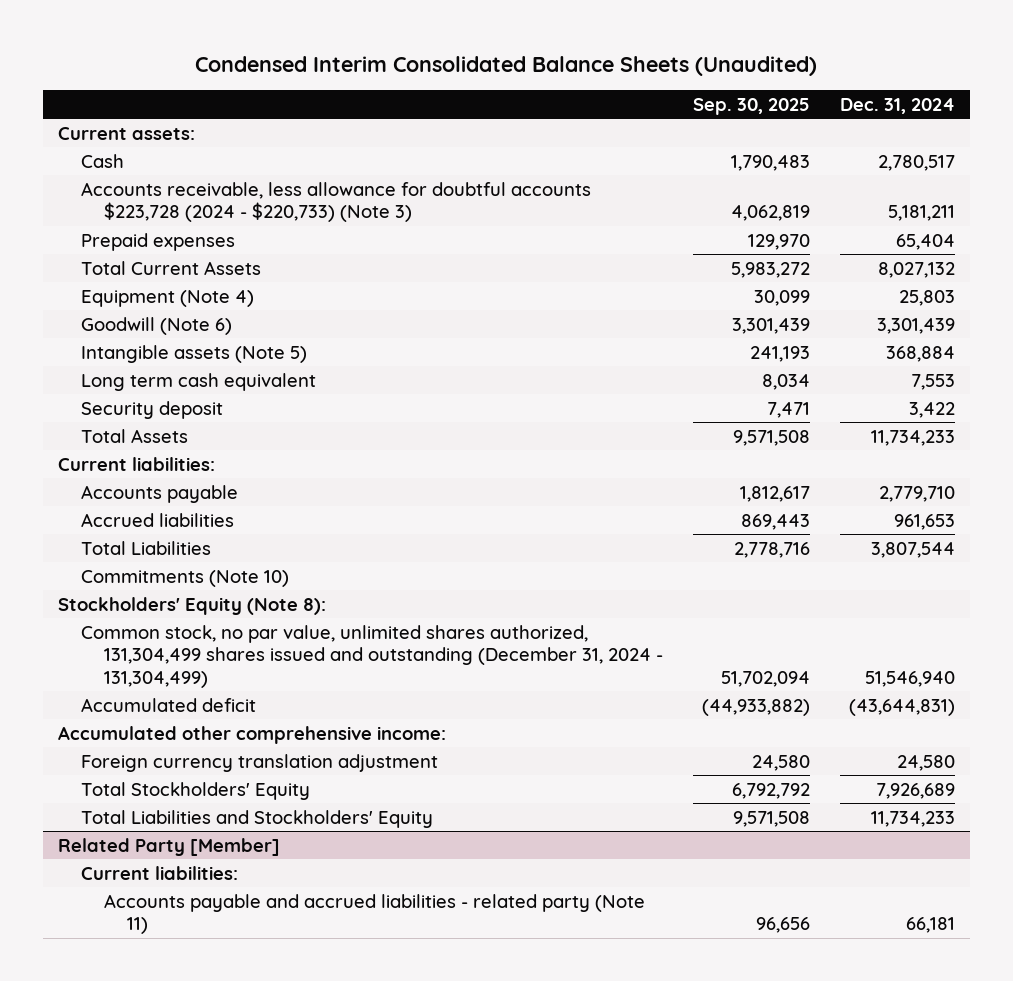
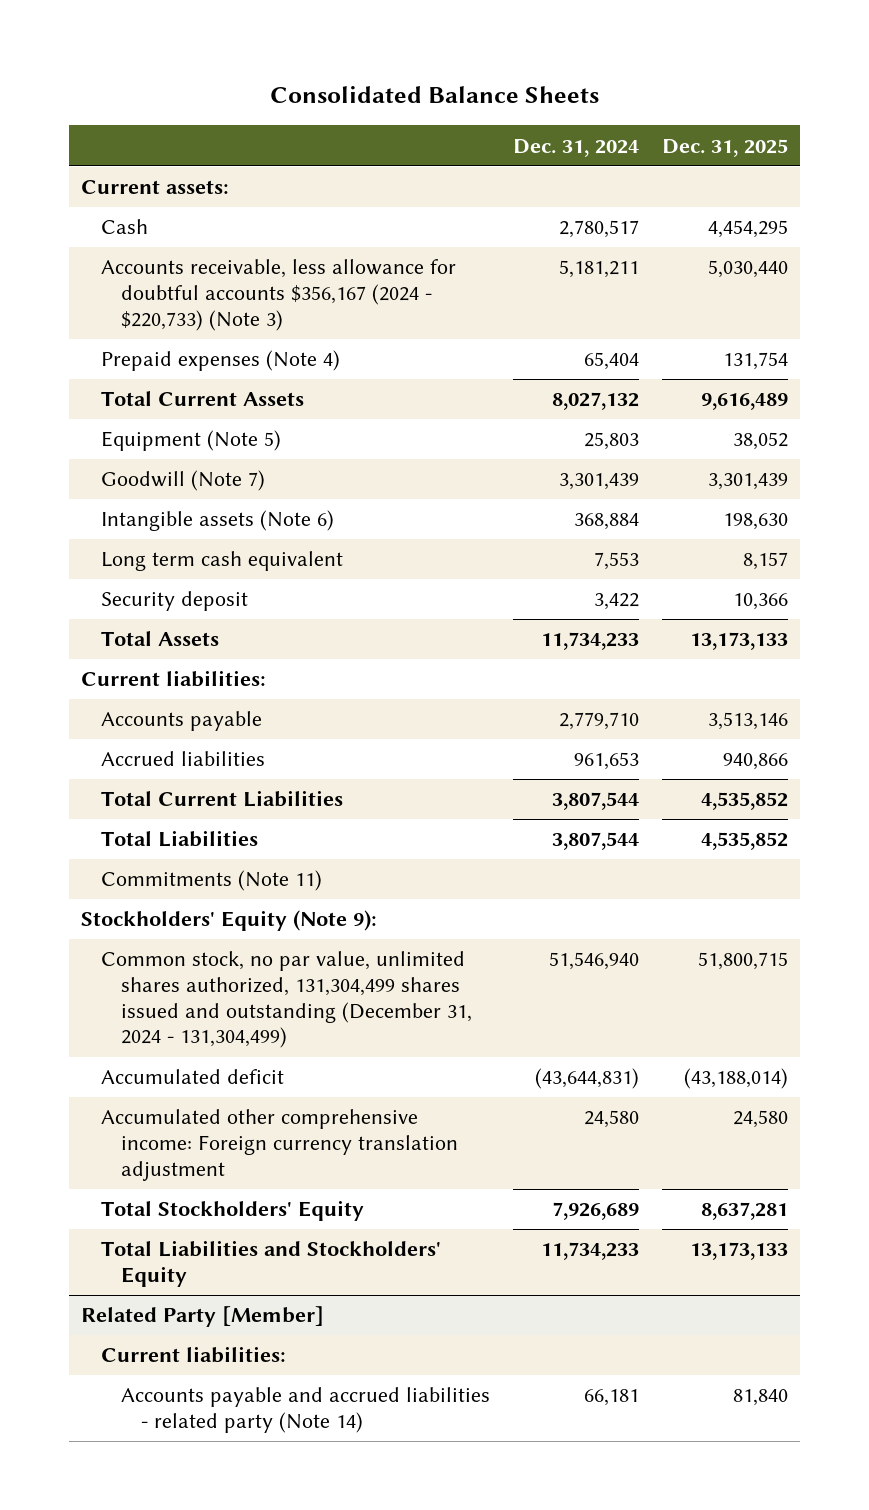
[195,55,818,76] Condensed Interim Consolidated Balance Sheets (Unaudited) -> [269,86,599,104] Consolidated Balance Sheets
[693,98,811,116] Sep. 30, 2025 -> none
none -> [662,138,789,157] Dec. 31, 2025
[80,181,591,223] Accounts receivable, less allowance for doubtful accounts $223,728 (2024 - $220,733) (Note 3) -> [101,259,457,331] Accounts receivable, less allowance for doubtful accounts $356,167 (2024 - $220,733) (Note 3)
[80,232,235,251] Prepaid expenses -> [101,350,341,372] Prepaid expenses (Note 4)
[80,289,254,307] Equipment (Note 4) -> [101,430,282,452] Equipment (Note 5)
[80,316,232,335] Goodwill (Note 6) -> [101,470,266,492] Goodwill (Note 7)
[80,344,307,363] Intangible assets (Note 5) -> [101,510,335,532] Intangible assets (Note 6)
none -> [101,790,344,808] Total Current Liabilities
[80,569,289,587] Commitments (Note 10) -> [101,870,323,892] Commitments (Note 11)
[57,596,326,615] Stockholders' Equity (Note 8): -> [80,910,377,932] Stockholders' Equity (Note 9):
[57,725,446,744] Accumulated other comprehensive income: -> none
[80,753,438,772] Foreign currency translation adjustment -> [101,1109,459,1181] Accumulated other comprehensive income: Foreign currency translation adjustment
[103,893,645,935] Accounts payable and accrued liabilities - related party (Note 11) -> [121,1387,491,1434] Accounts payable and accrued liabilities - related party (Note 14)

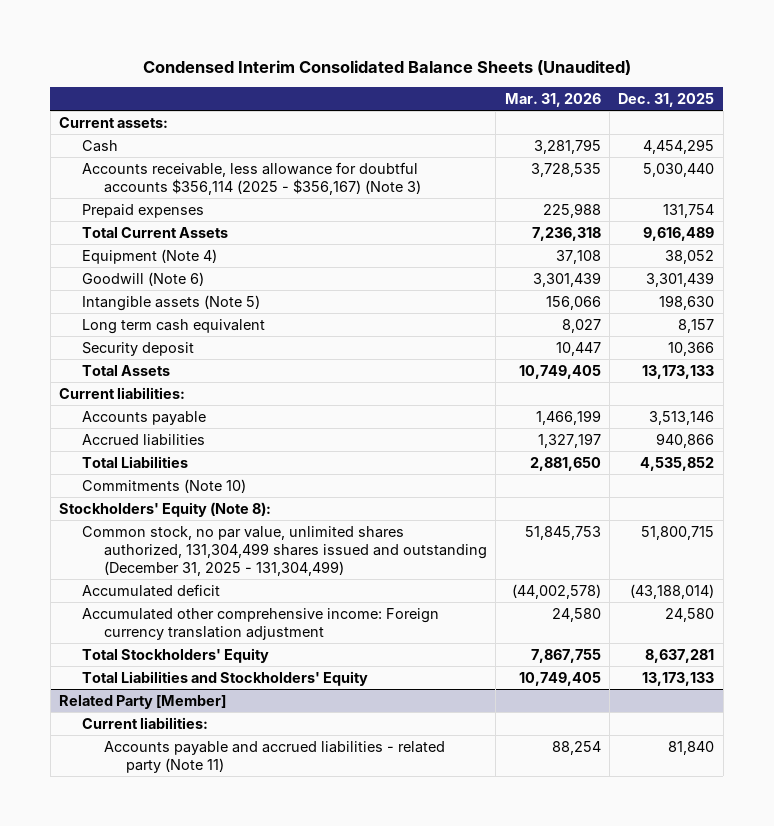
[269,86,599,104] Consolidated Balance Sheets -> [142,59,631,75] Condensed Interim Consolidated Balance Sheets (Unaudited)
[513,138,640,157] Dec. 31, 2024 -> none
none -> [504,93,601,108] Mar. 31, 2026
[101,259,457,331] Accounts receivable, less allowance for doubtful accounts $356,167 (2024 - $220,733) (Note 3) -> [81,161,421,195] Accounts receivable, less allowance for doubtful accounts $356,114 (2025 - $356,167) (Note 3)
[101,350,341,372] Prepaid expenses (Note 4) -> [81,203,204,218] Prepaid expenses
[101,430,282,452] Equipment (Note 5) -> [81,248,217,264] Equipment (Note 4)
[101,470,266,492] Goodwill (Note 7) -> [81,271,204,286] Goodwill (Note 6)
[101,510,335,532] Intangible assets (Note 6) -> [81,294,260,311] Intangible assets (Note 5)
[101,790,344,808] Total Current Liabilities -> none
[101,870,323,892] Commitments (Note 11) -> [81,478,246,493] Commitments (Note 10)
[80,910,377,932] Stockholders' Equity (Note 9): -> [59,501,272,517] Stockholders' Equity (Note 8):
[101,951,473,1049] Common stock, no par value, unlimited shares authorized, 131,304,499 shares issued and outstanding (December 31, 2024 - 131,304,499) -> [81,525,487,576] Common stock, no par value, unlimited shares authorized, 131,304,499 shares issued and outstanding (December 31, 2025 - 131,304,499)
[121,1387,491,1434] Accounts payable and accrued liabilities - related party (Note 14) -> [103,740,445,773] Accounts payable and accrued liabilities - related party (Note 11)

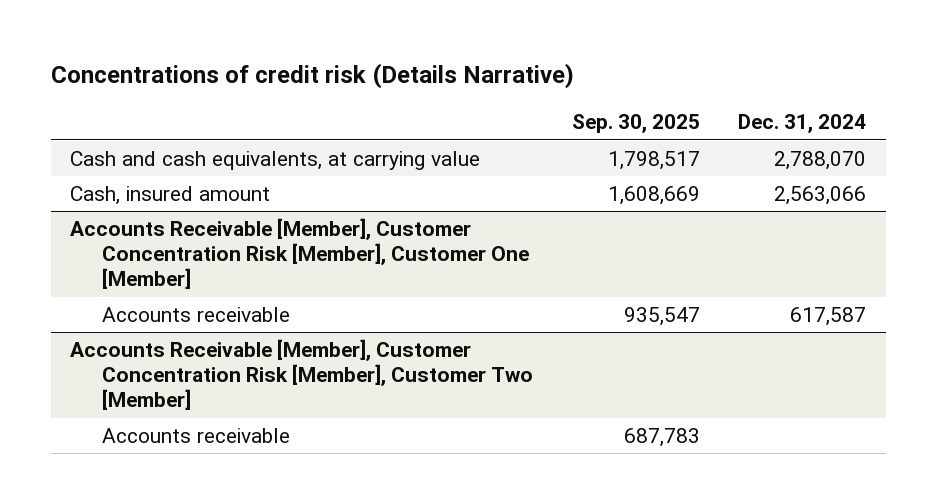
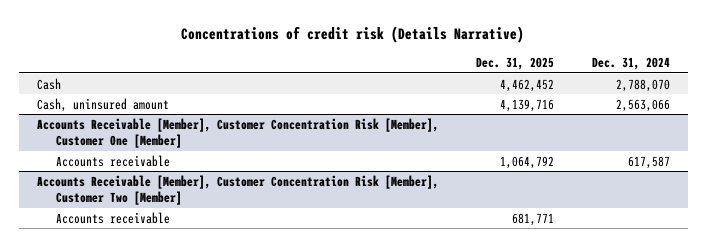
[571,114,700,134] Sep. 30, 2025 -> none
none -> [476,57,555,71] Dec. 31, 2025
[70,151,481,171] Cash and cash equivalents, at carrying value -> [37,77,62,90] Cash
[70,186,271,206] Cash, insured amount -> [37,97,170,112] Cash, uninsured amount

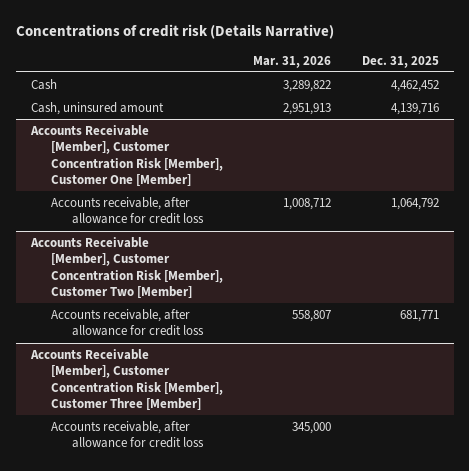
[591,57,670,71] Dec. 31, 2024 -> none
none -> [253,55,332,68] Mar. 31, 2026
[55,154,170,167] Accounts receivable -> [51,196,204,225] Accounts receivable, after allowance for credit loss
[55,211,170,224] Accounts receivable -> [51,308,204,337] Accounts receivable, after allowance for credit loss
none -> [29,348,224,411] Accounts Receivable [Member], Customer Concentration Risk [Member], Customer Three [Member]
none -> [51,420,204,449] Accounts receivable, after allowance for credit loss

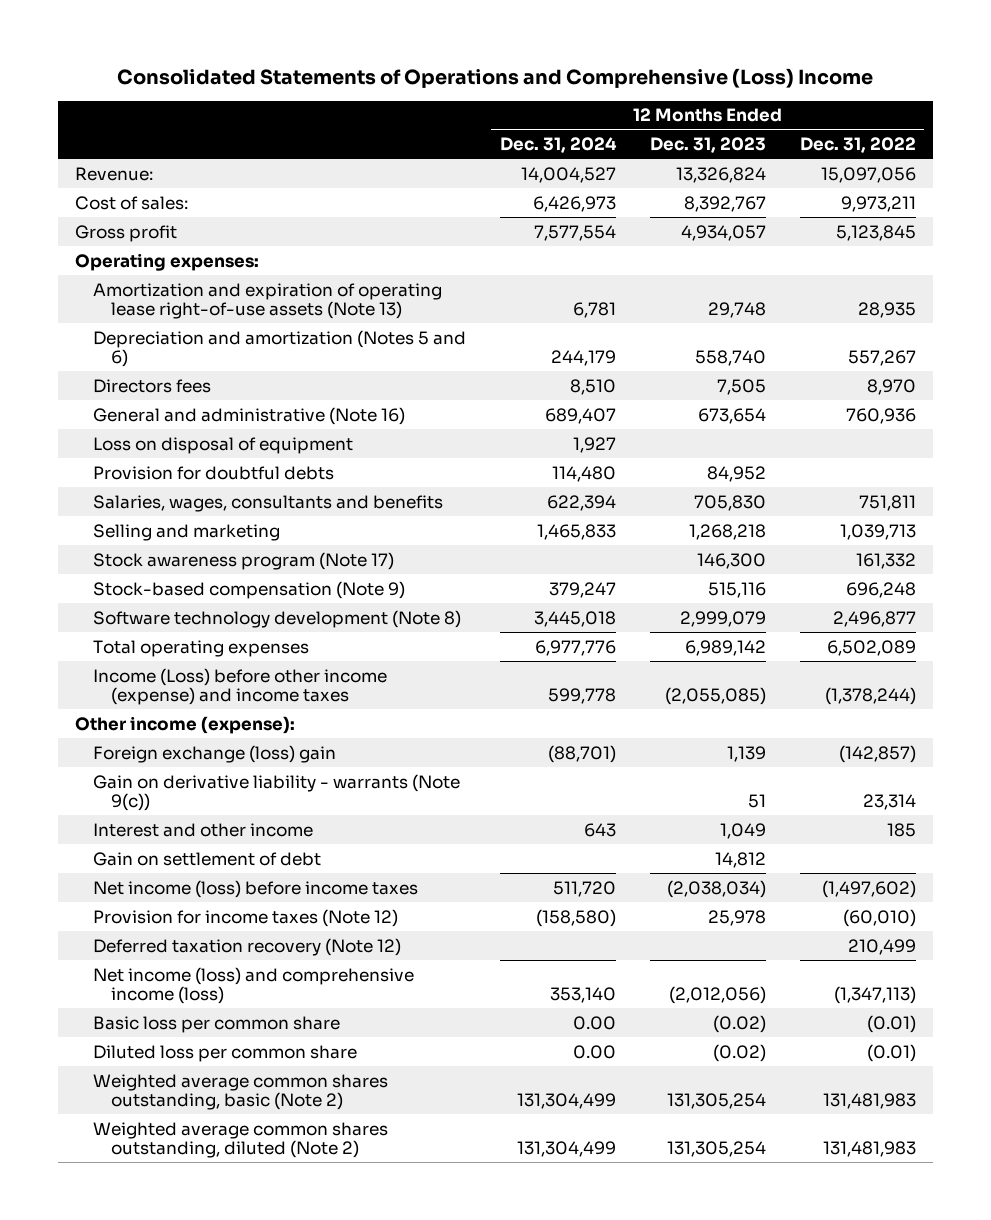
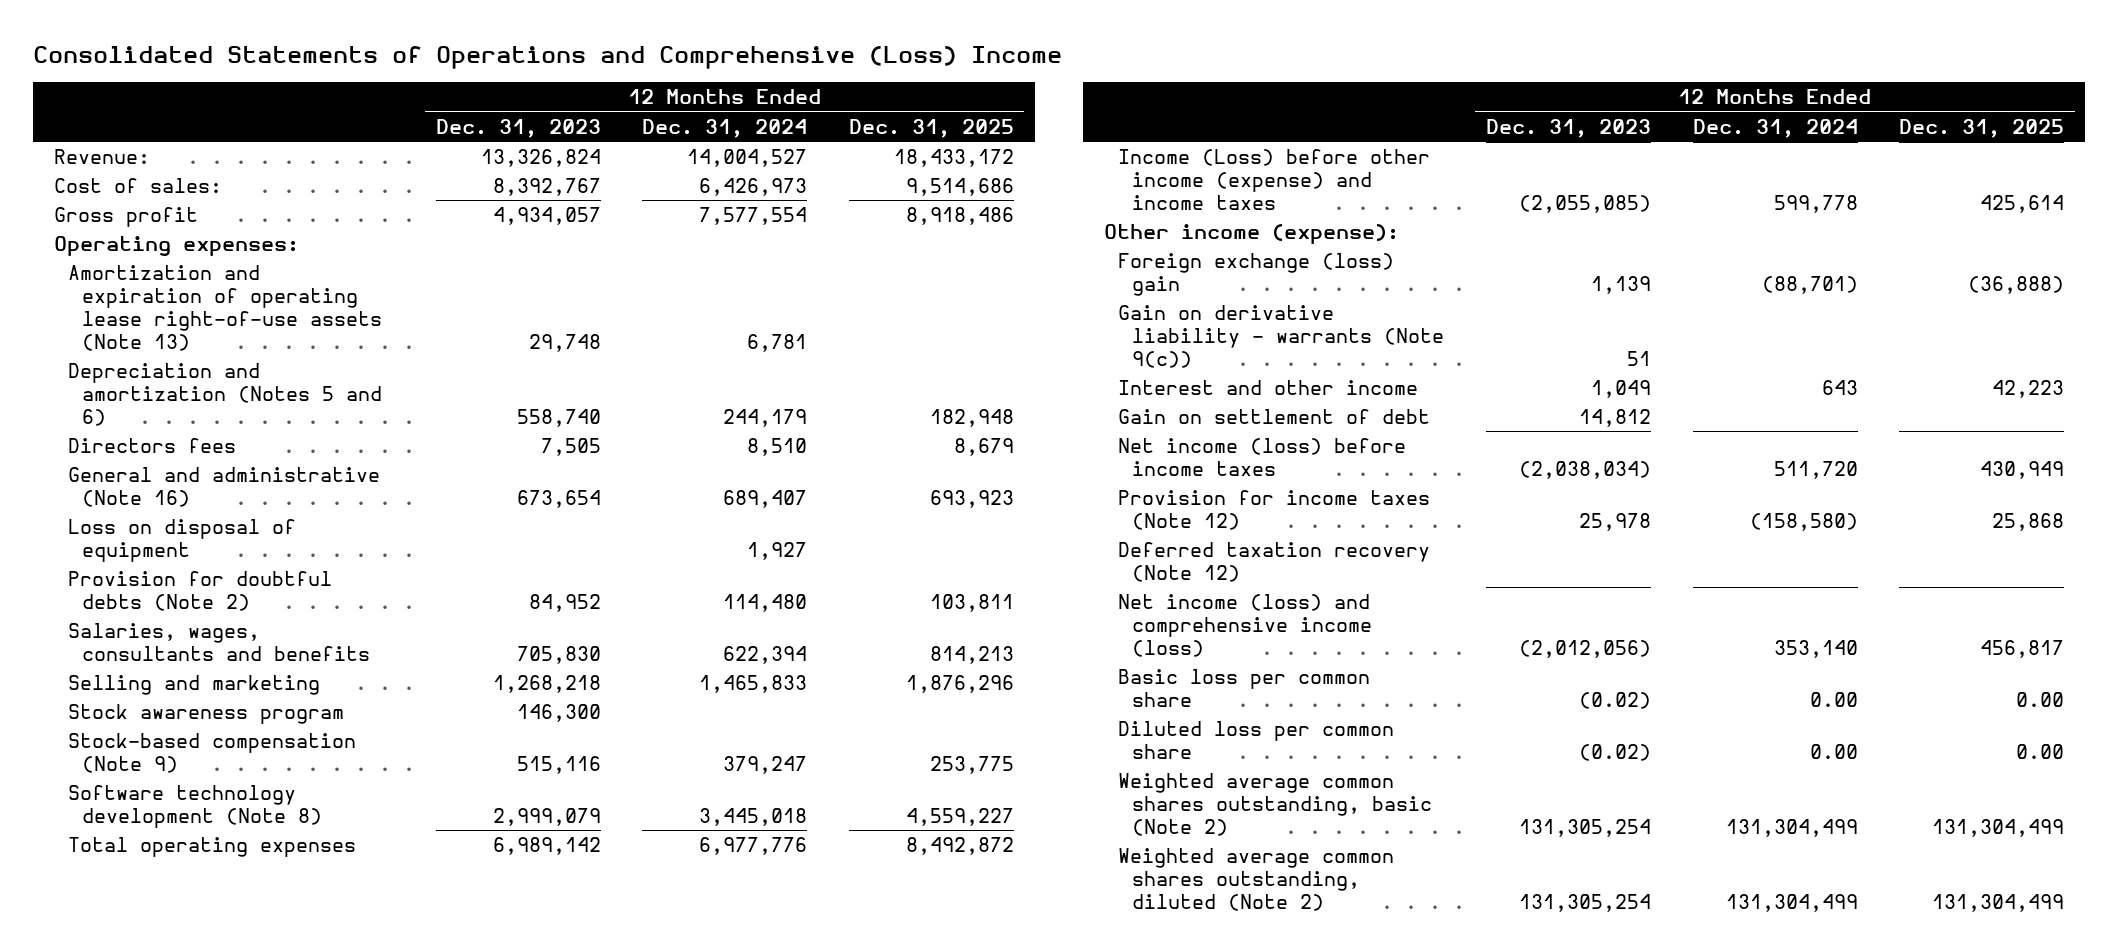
[799,137,916,154] Dec. 31, 2022 -> none
none -> [849,118,1015,138] Dec. 31, 2025
[92,465,334,480] Provision for doubtful debts -> [67,571,332,612] Provision for doubtful debts (Note 2)
[92,551,394,570] Stock awareness program (Note 17) -> [67,704,344,725] Stock awareness program

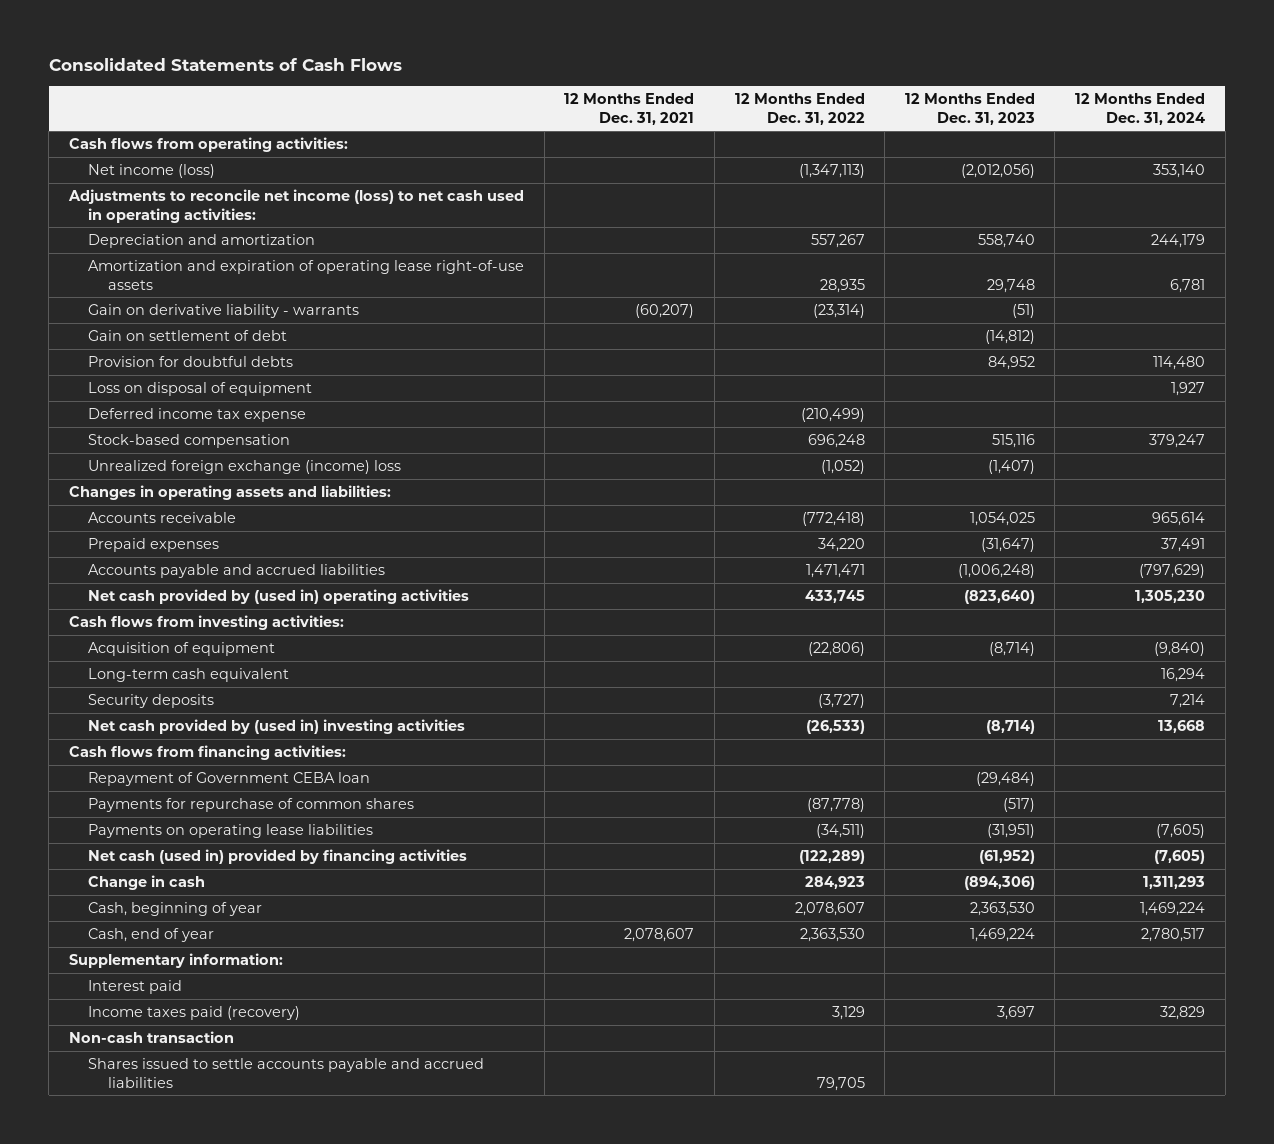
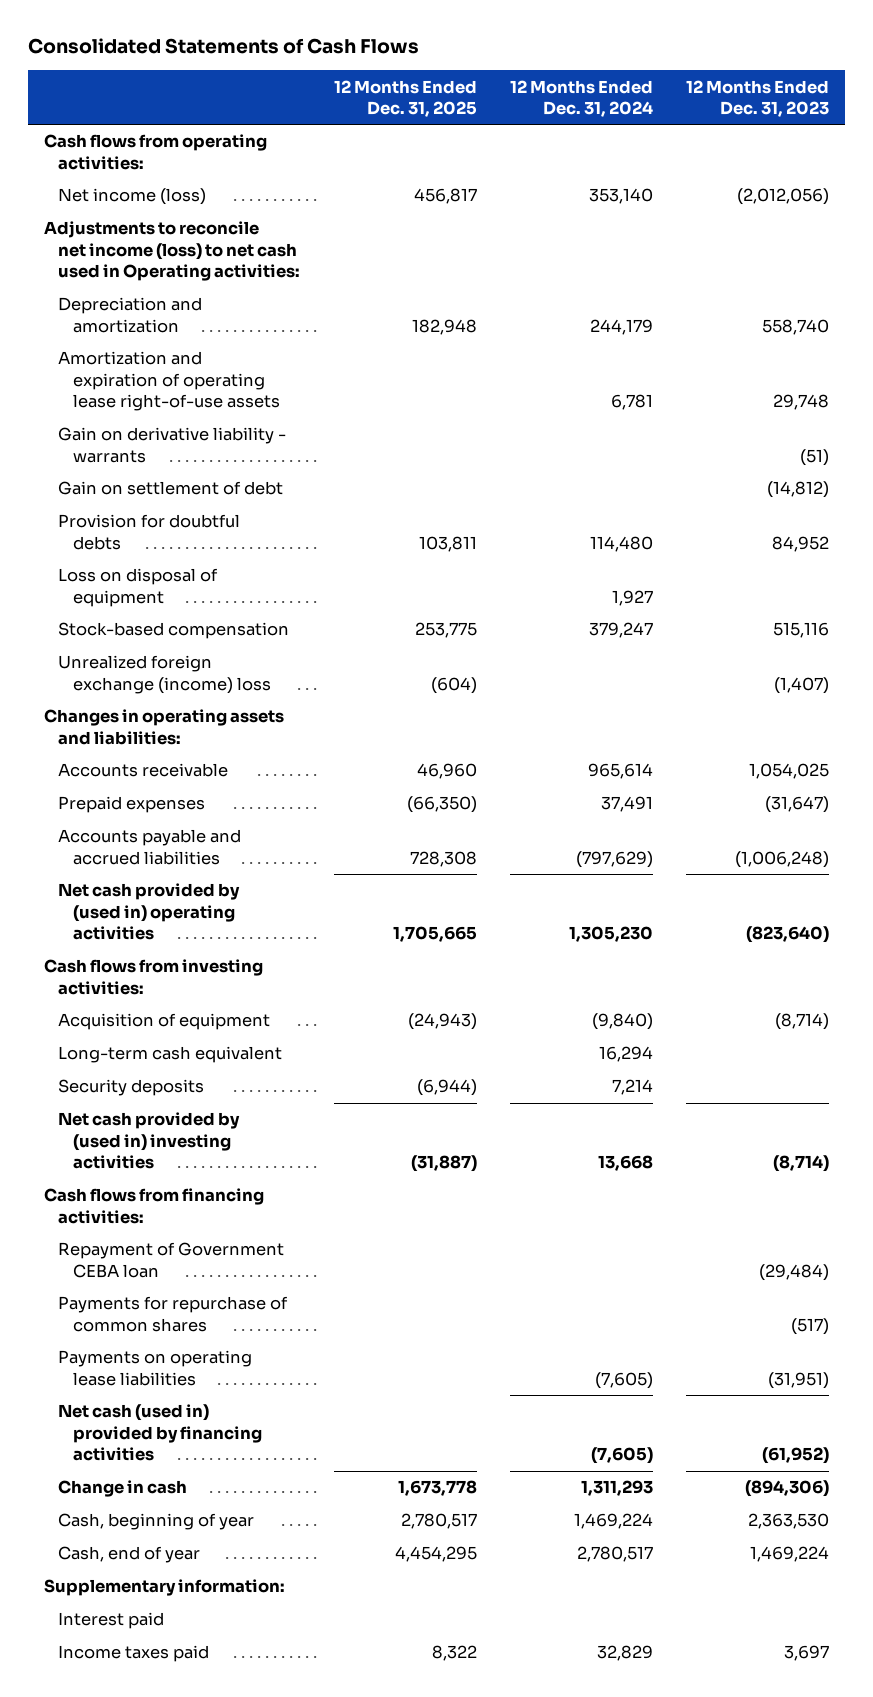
[564,93,695,125] 12 Months Ended Dec. 31, 2021 -> none
[734,93,865,125] 12 Months Ended Dec. 31, 2022 -> none
none -> [333,79,477,118] 12 Months Ended Dec. 31, 2025
[67,189,524,223] Adjustments to reconcile net income (loss) to net cash used in operating activities: -> [44,221,301,282] Adjustments to reconcile net income (loss) to net cash used in Operating activities:
[88,408,307,423] Deferred income tax expense -> none
[68,1031,234,1044] Non-cash transaction -> none
[88,1058,485,1088] Shares issued to settle accounts payable and accrued liabilities -> none
[88,1006,301,1021] Income taxes paid (recovery) -> [58,1645,210,1663] Income taxes paid

